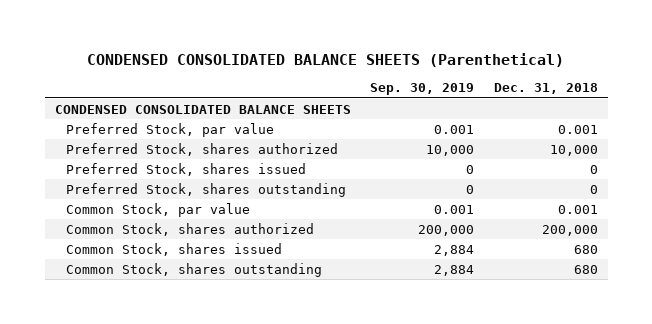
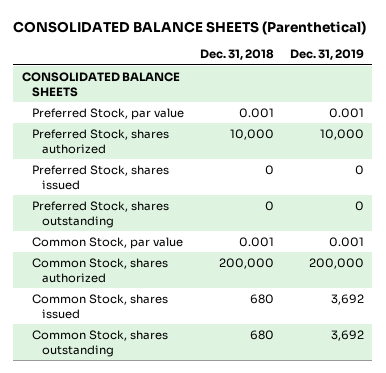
[87,52,565,67] CONDENSED CONSOLIDATED BALANCE SHEETS (Parenthetical) -> [13,20,367,35] CONSOLIDATED BALANCE SHEETS (Parenthetical)
[370,83,475,96] Sep. 30, 2019 -> none
none -> [290,49,365,61] Dec. 31, 2019
[54,104,351,114] CONDENSED CONSOLIDATED BALANCE SHEETS -> [21,71,180,97] CONSOLIDATED BALANCE SHEETS

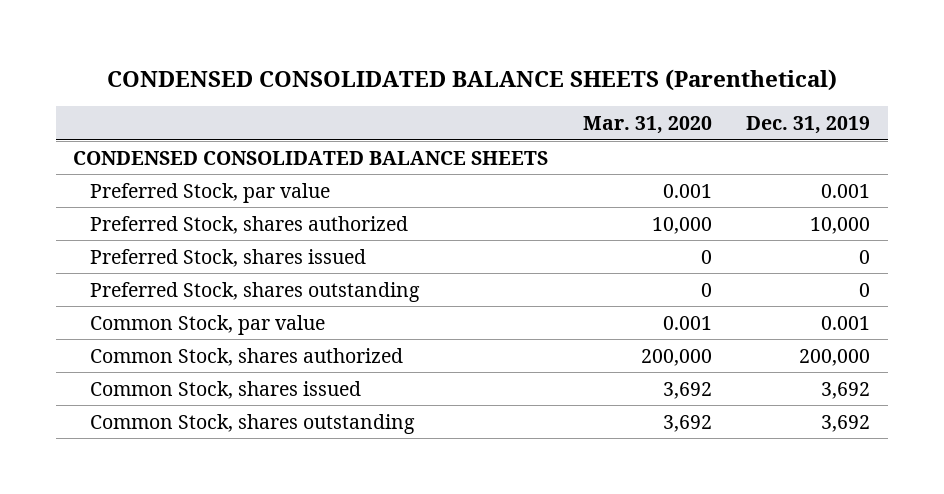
[13,20,367,35] CONSOLIDATED BALANCE SHEETS (Parenthetical) -> [106,68,837,91] CONDENSED CONSOLIDATED BALANCE SHEETS (Parenthetical)
[199,49,274,61] Dec. 31, 2018 -> none
none -> [582,116,712,135] Mar. 31, 2020
[21,71,180,97] CONSOLIDATED BALANCE SHEETS -> [73,150,549,165] CONDENSED CONSOLIDATED BALANCE SHEETS

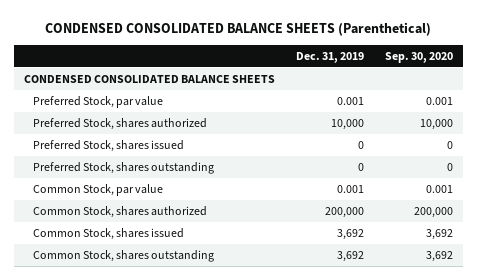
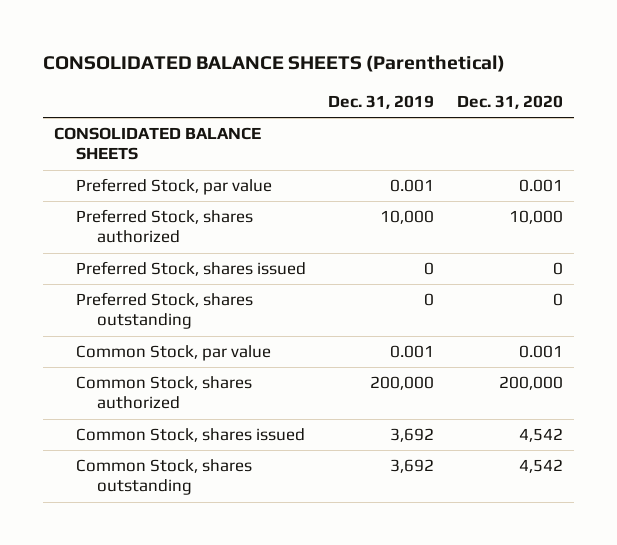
[45,21,432,36] CONDENSED CONSOLIDATED BALANCE SHEETS (Parenthetical) -> [43,55,506,73] CONSOLIDATED BALANCE SHEETS (Parenthetical)
[384,51,453,63] Sep. 30, 2020 -> none
none -> [456,95,563,110] Dec. 31, 2020
[24,74,276,83] CONDENSED CONSOLIDATED BALANCE SHEETS -> [54,127,262,161] CONSOLIDATED BALANCE SHEETS

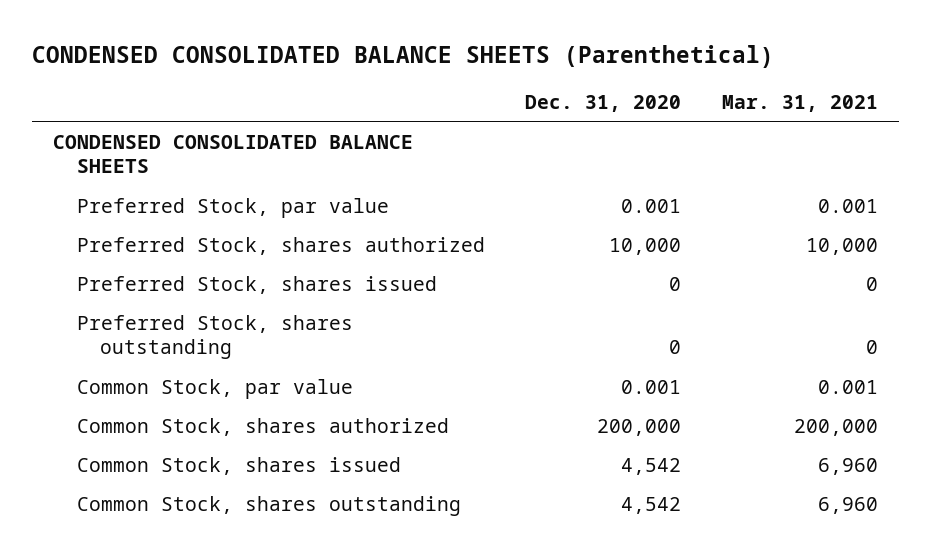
[43,55,506,73] CONSOLIDATED BALANCE SHEETS (Parenthetical) -> [32,44,775,68] CONDENSED CONSOLIDATED BALANCE SHEETS (Parenthetical)
[328,95,435,110] Dec. 31, 2019 -> none
none -> [722,94,879,112] Mar. 31, 2021
[54,127,262,161] CONSOLIDATED BALANCE SHEETS -> [52,134,413,174] CONDENSED CONSOLIDATED BALANCE SHEETS

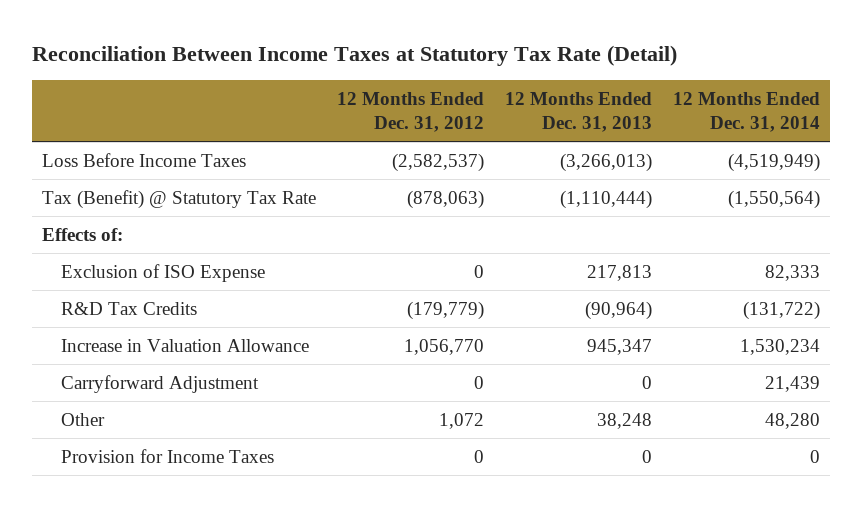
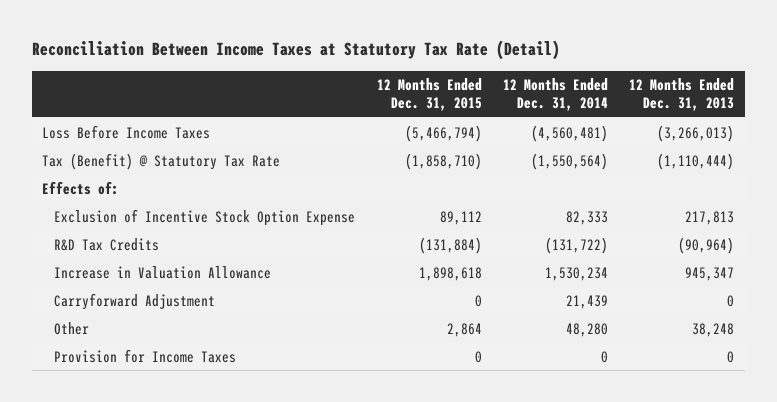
[337,92,485,132] 12 Months Ended Dec. 31, 2012 -> none
none -> [376,78,482,112] 12 Months Ended Dec. 31, 2015
[727,152,820,172] (4,519,949) -> [531,124,609,142] (4,560,481)
[61,263,266,282] Exclusion of ISO Expense -> [54,208,356,226] Exclusion of Incentive Stock Option Expense

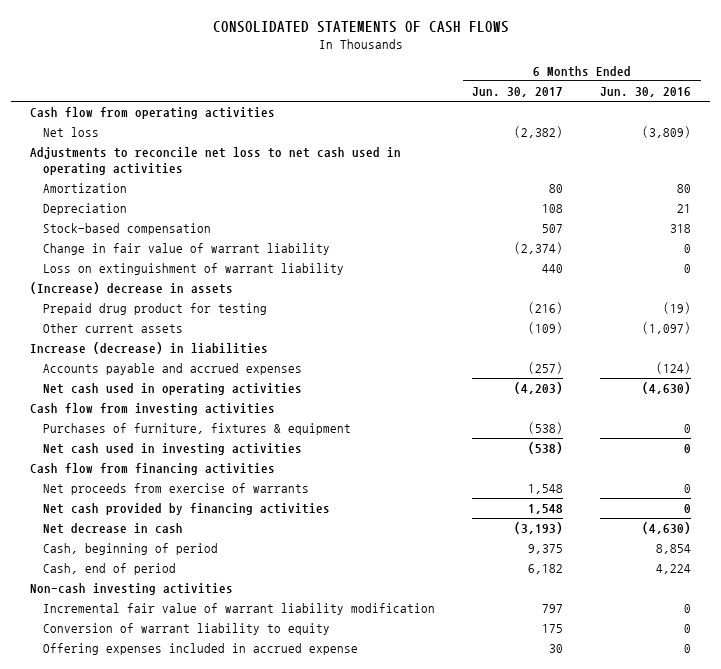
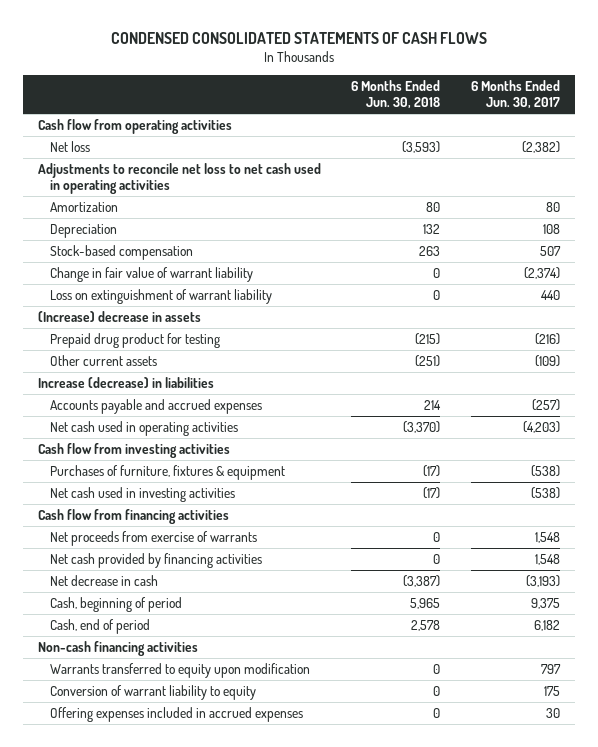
[212,20,509,33] CONSOLIDATED STATEMENTS OF CASH FLOWS -> [110,31,487,44] CONDENSED CONSOLIDATED STATEMENTS OF CASH FLOWS
[600,87,692,98] Jun. 30, 2016 -> none
none -> [351,80,441,110] 6 Months Ended Jun. 30, 2018
[29,583,233,596] Non-cash investing activities -> [38,640,199,656] Non-cash financing activities
[43,603,436,616] Incremental fair value of warrant liability modification -> [50,662,311,678] Warrants transferred to equity upon modification
[43,643,359,656] Offering expenses included in accrued expense -> [50,706,304,722] Offering expenses included in accrued expenses

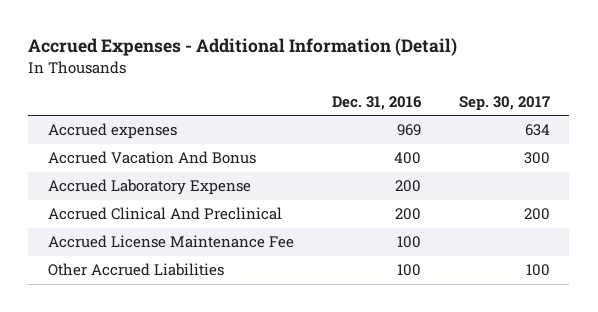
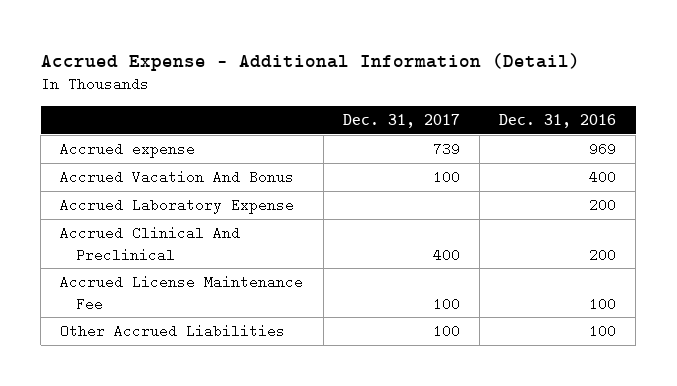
[28,38,458,57] Accrued Expenses - Additional Information (Detail) -> [40,52,580,71] Accrued Expense - Additional Information (Detail)
[459,96,551,112] Sep. 30, 2017 -> none
none -> [342,114,460,129] Dec. 31, 2017
[47,123,177,140] Accrued expenses -> [60,141,196,158] Accrued expense

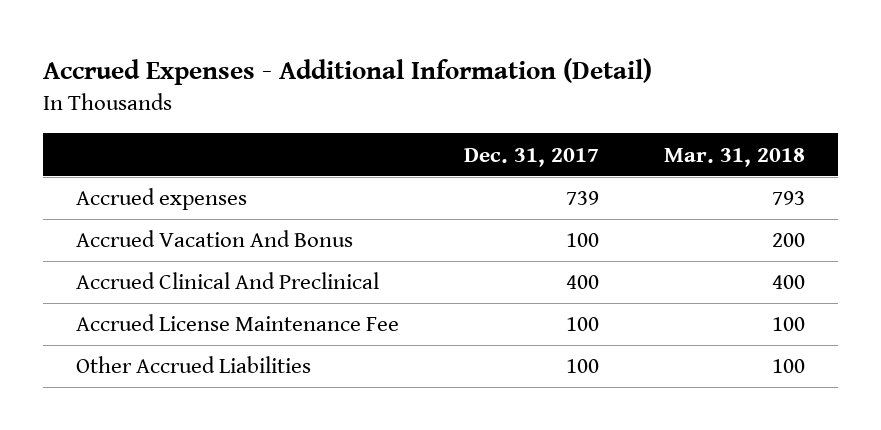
[40,52,580,71] Accrued Expense - Additional Information (Detail) -> [42,57,652,85] Accrued Expenses - Additional Information (Detail)
[499,114,617,129] Dec. 31, 2016 -> none
none -> [664,147,806,167] Mar. 31, 2018
[60,141,196,158] Accrued expense -> [75,188,247,211] Accrued expenses
[60,197,295,214] Accrued Laboratory Expense -> none

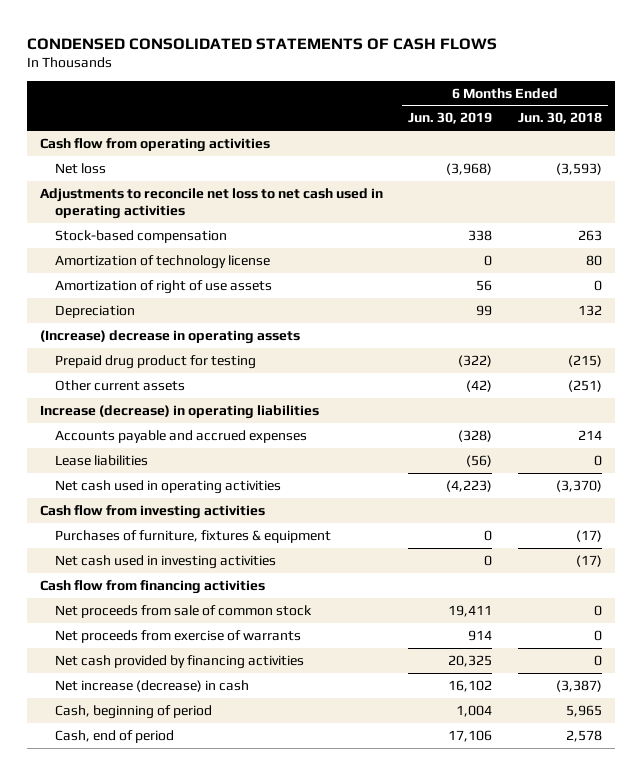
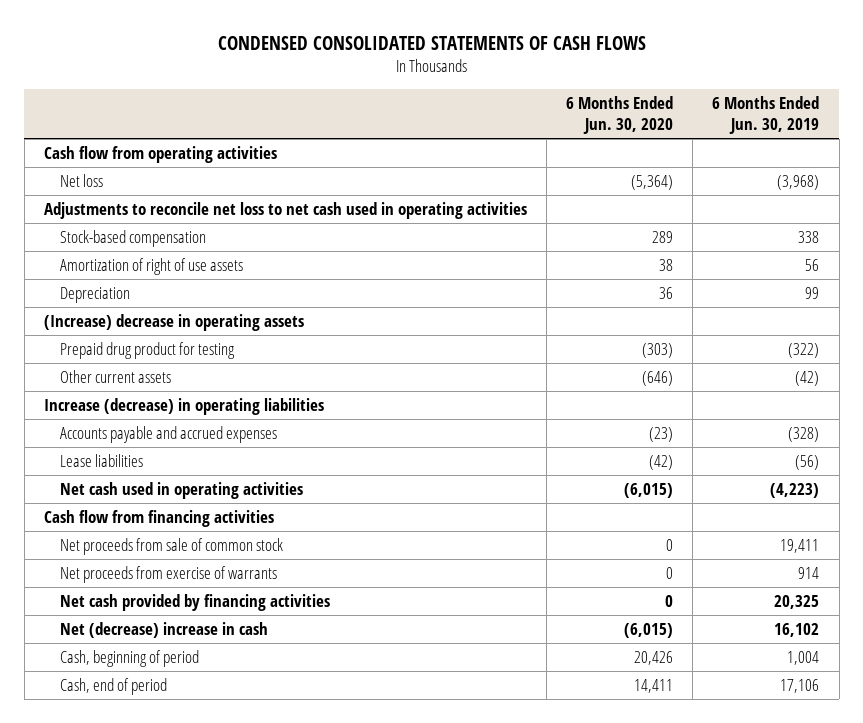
[517,112,602,125] Jun. 30, 2018 -> none
none -> [566,95,674,135] 6 Months Ended Jun. 30, 2020
[55,254,271,269] Amortization of technology license -> none
[39,504,265,519] Cash flow from investing activities -> none
[55,529,332,543] Purchases of furniture, fixtures & equipment -> none
[55,554,277,569] Net cash used in investing activities -> none
[55,679,250,692] Net increase (decrease) in cash -> [59,621,268,638] Net (decrease) increase in cash

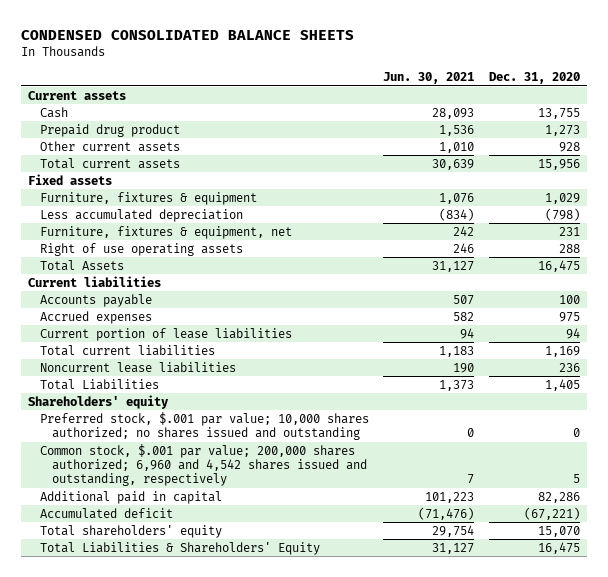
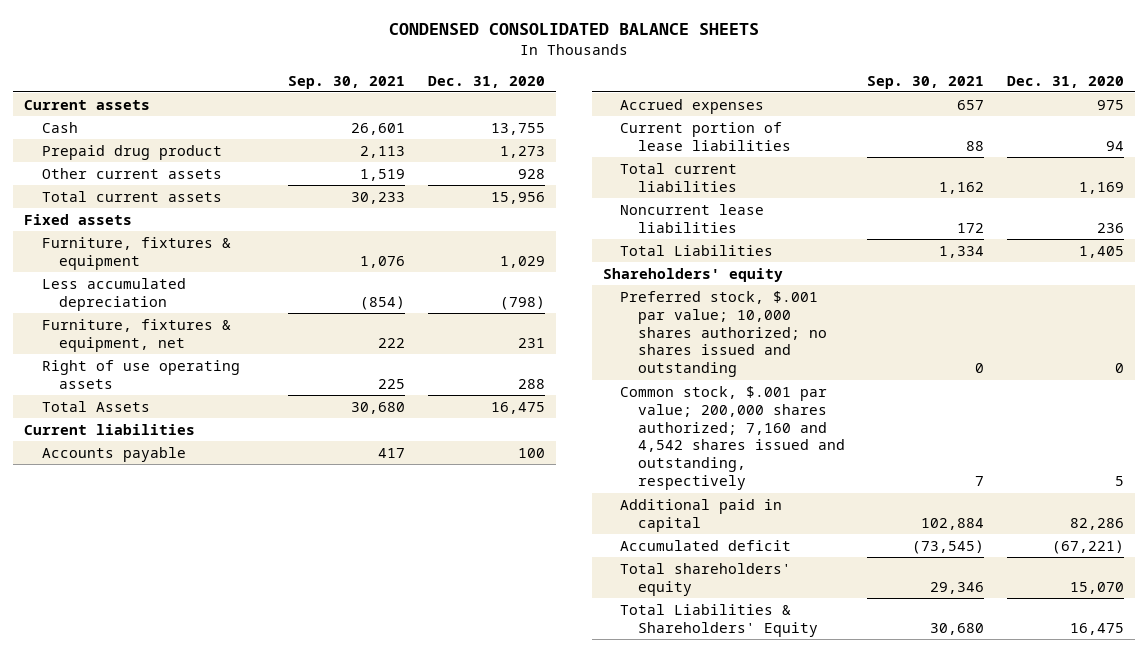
[383,72,475,85] Jun. 30, 2021 -> none
none -> [288,75,406,89] Sep. 30, 2021
[39,443,367,487] Common stock, $.001 par value; 200,000 shares authorized; 6,960 and 4,542 shares issued and outstanding, respectively -> [620,385,845,491] Common stock, $.001 par value; 200,000 shares authorized; 7,160 and 4,542 shares issued and outstanding, respectively

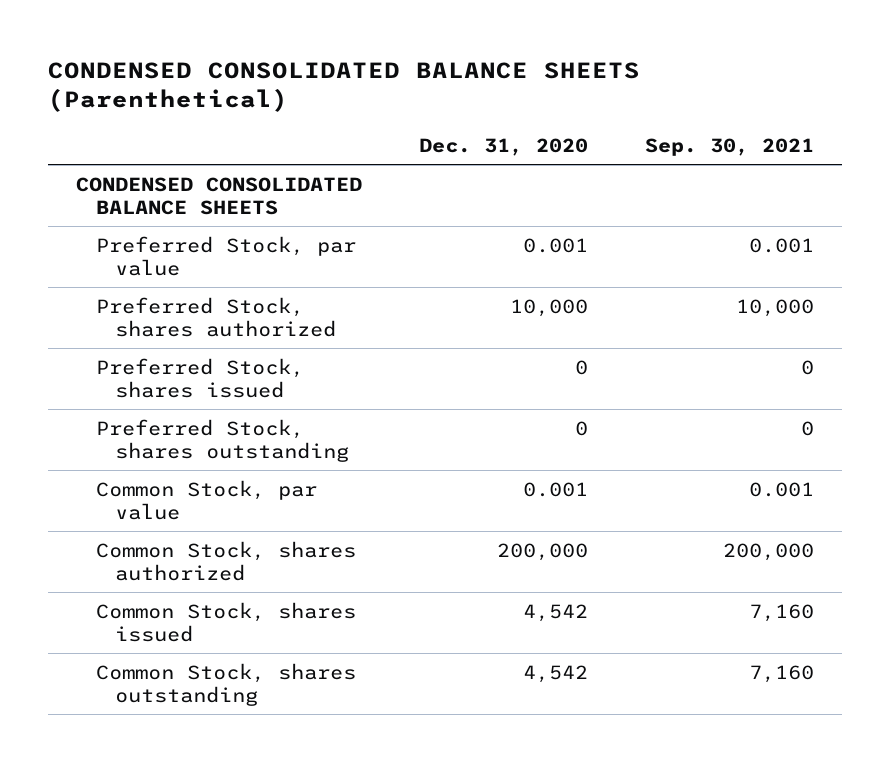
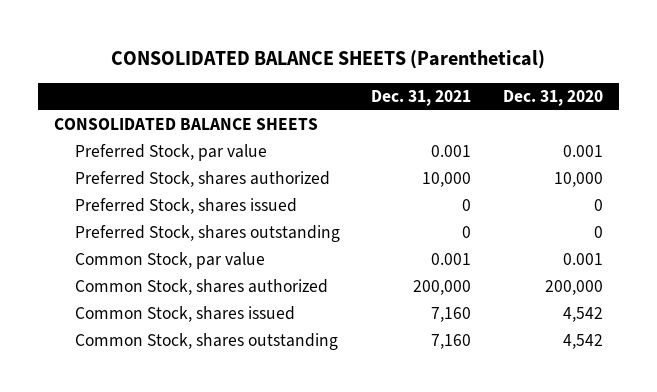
[48,61,641,113] CONDENSED CONSOLIDATED BALANCE SHEETS (Parenthetical) -> [111,50,546,70] CONSOLIDATED BALANCE SHEETS (Parenthetical)
[644,137,814,156] Sep. 30, 2021 -> none
none -> [371,90,472,107] Dec. 31, 2021
[76,176,363,215] CONDENSED CONSOLIDATED BALANCE SHEETS -> [53,118,318,131] CONSOLIDATED BALANCE SHEETS

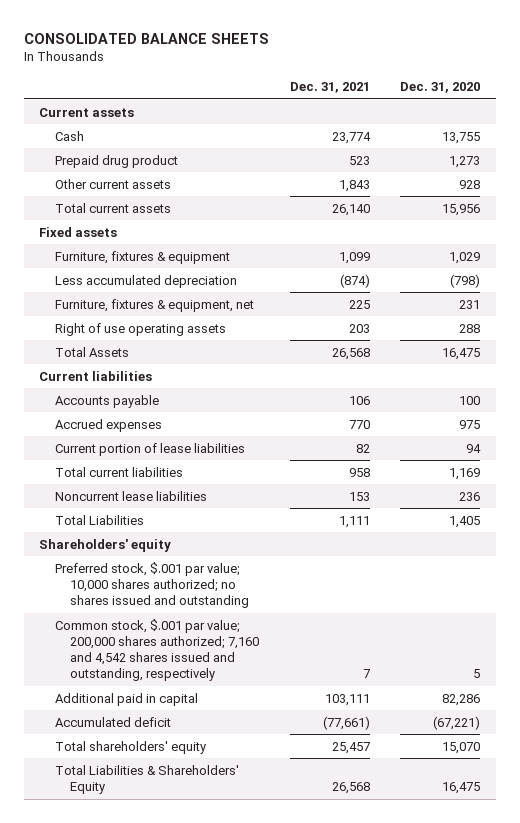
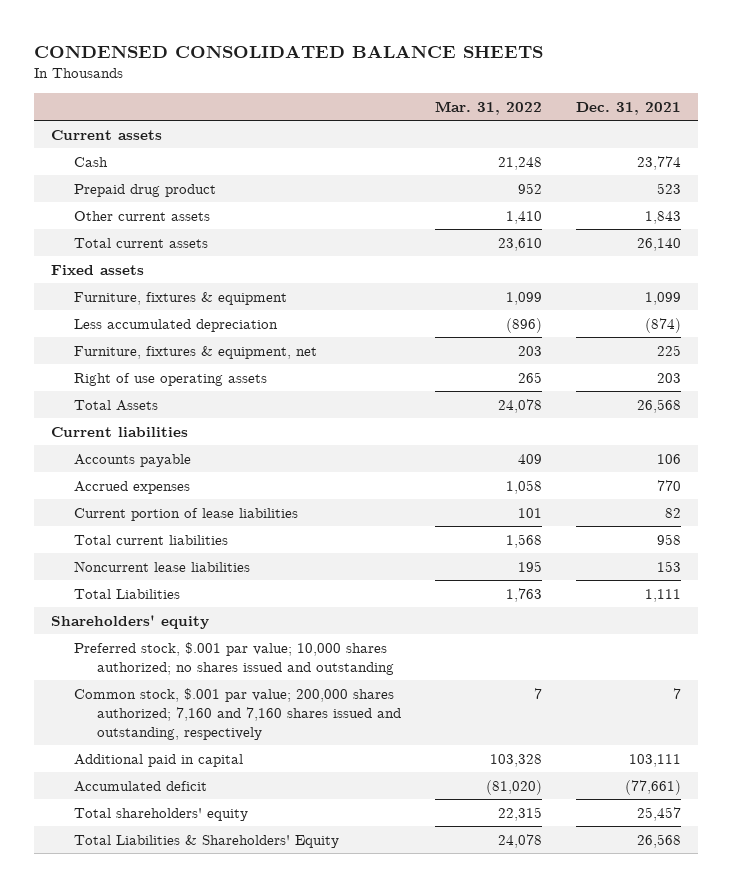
[24,33,270,45] CONSOLIDATED BALANCE SHEETS -> [34,44,544,58] CONDENSED CONSOLIDATED BALANCE SHEETS
[400,81,481,93] Dec. 31, 2020 -> none
none -> [434,100,542,115] Mar. 31, 2022
[54,618,260,682] Common stock, $.001 par value; 200,000 shares authorized; 7,160 and 4,542 shares issued and outstanding, respectively -> [73,687,401,740] Common stock, $.001 par value; 200,000 shares authorized; 7,160 and 7,160 shares issued and outstanding, respectively

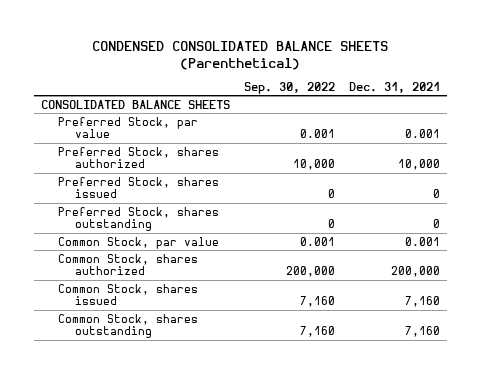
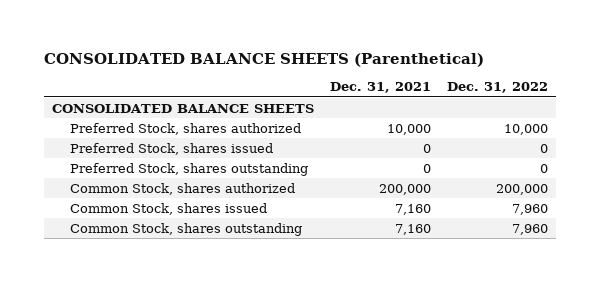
[92,40,389,70] CONDENSED CONSOLIDATED BALANCE SHEETS (Parenthetical) -> [44,53,485,68] CONSOLIDATED BALANCE SHEETS (Parenthetical)
[243,82,335,95] Sep. 30, 2022 -> none
none -> [446,82,548,94] Dec. 31, 2022
[58,116,199,139] Preferred Stock, par value -> none
[58,236,220,249] Common Stock, par value -> none

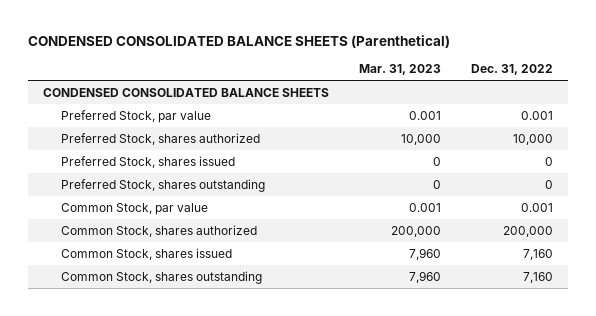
[44,53,485,68] CONSOLIDATED BALANCE SHEETS (Parenthetical) -> [27,34,450,48] CONDENSED CONSOLIDATED BALANCE SHEETS (Parenthetical)
[329,82,431,94] Dec. 31, 2021 -> none
none -> [358,64,441,76] Mar. 31, 2023
[52,103,315,113] CONSOLIDATED BALANCE SHEETS -> [42,87,329,97] CONDENSED CONSOLIDATED BALANCE SHEETS
none -> [60,109,211,123] Preferred Stock, par value
none -> [60,202,208,215] Common Stock, par value
[511,203,548,215] 7,960 -> [522,248,553,260] 7,160
[511,223,548,235] 7,960 -> [522,271,553,283] 7,160

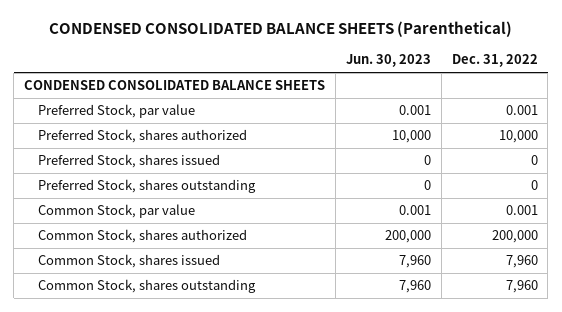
[358,64,441,76] Mar. 31, 2023 -> none
none -> [345,54,431,68] Jun. 30, 2023
[522,248,553,260] 7,160 -> [505,255,538,269] 7,960
[522,271,553,283] 7,160 -> [505,280,538,294] 7,960

